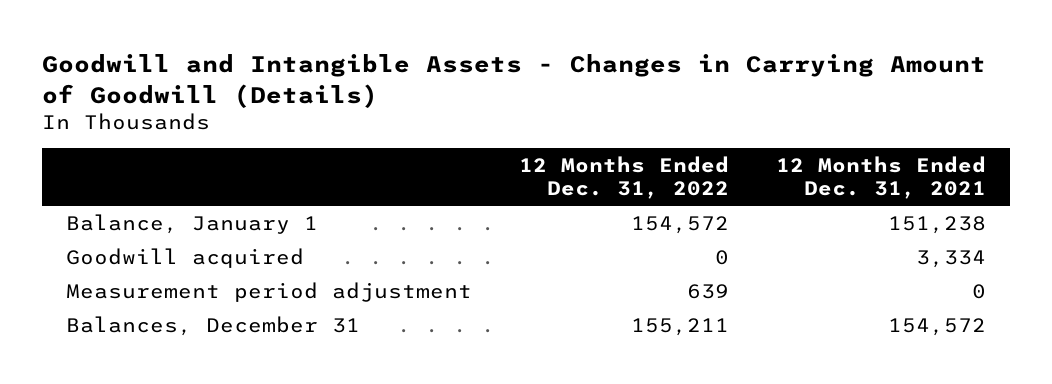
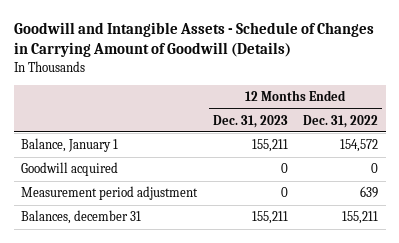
[41,54,986,108] Goodwill and Intangible Assets - Changes in Carrying Amount of Goodwill (Details) -> [13,21,374,58] Goodwill and Intangible Assets - Schedule of Changes in Carrying Amount of Goodwill (Details)
[776,156,987,199] 12 Months Ended Dec. 31, 2021 -> none
none -> [212,114,288,128] Dec. 31, 2023
[65,315,360,336] Balances, December 31 -> [21,210,142,225] Balances, december 31

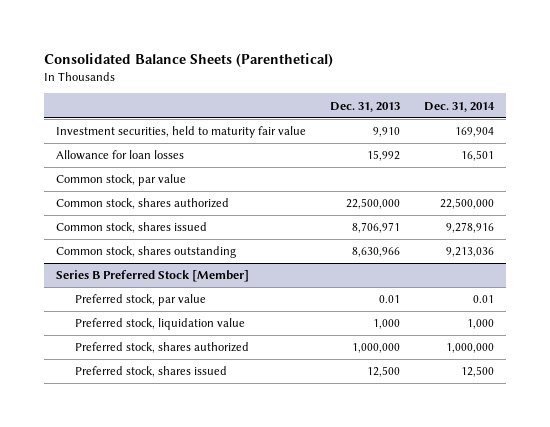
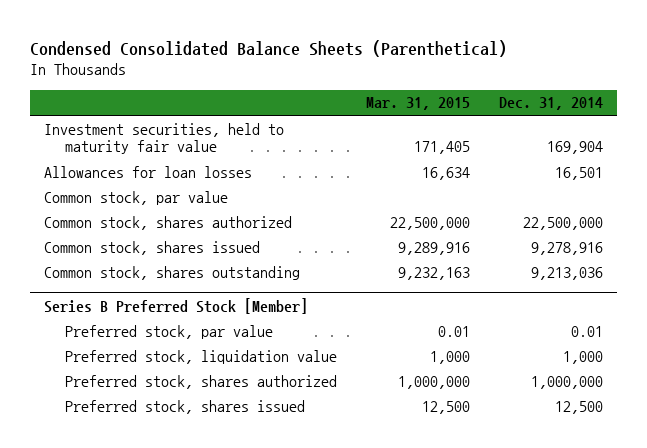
[43,52,333,67] Consolidated Balance Sheets (Parenthetical) -> [29,39,507,57] Condensed Consolidated Balance Sheets (Parenthetical)
[329,101,400,112] Dec. 31, 2013 -> none
none -> [366,97,471,111] Mar. 31, 2015
[55,150,184,161] Allowance for loan losses -> [44,165,253,178] Allowances for loan losses

